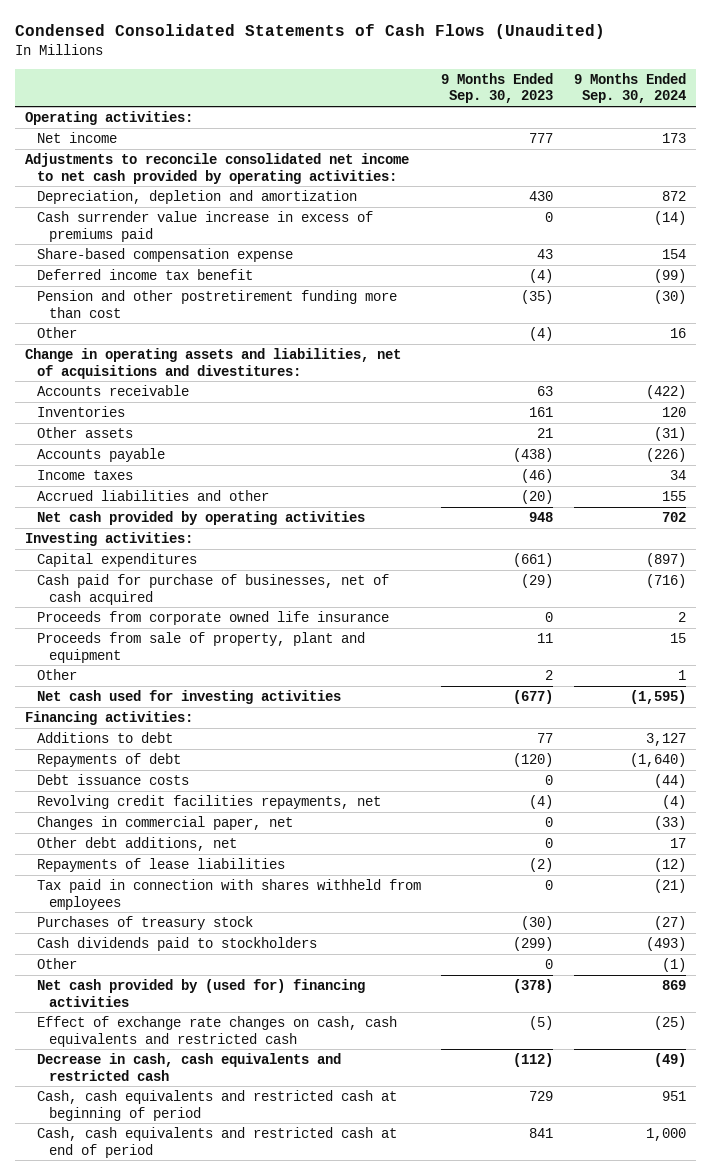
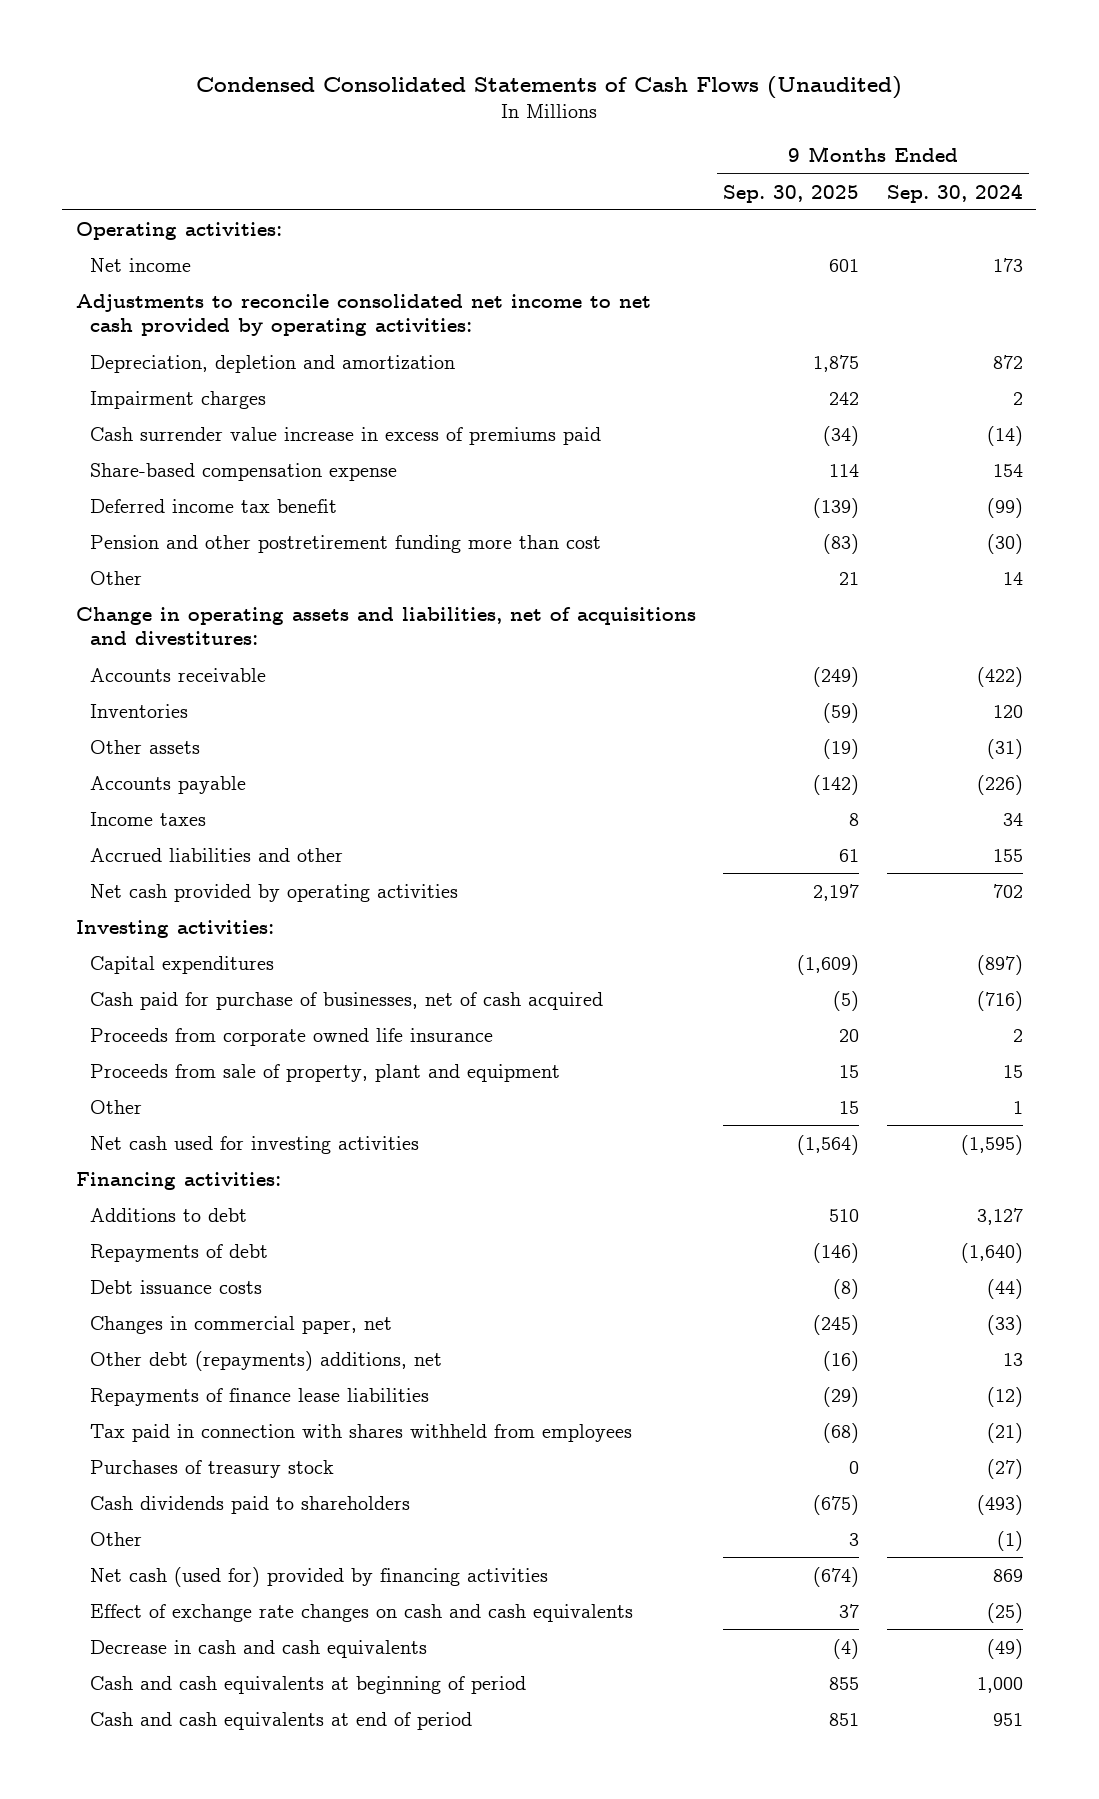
[441,72,554,104] 9 Months Ended Sep. 30, 2023 -> none
none -> [723,184,860,203] Sep. 30, 2025
none -> [89,390,266,409] Impairment charges
[670,327,687,338] 16 -> [1002,571,1023,585] 14
[36,794,381,809] Revolving credit facilities repayments, net -> none
[36,836,237,851] Other debt additions, net -> [89,1350,442,1371] Other debt (repayments) additions, net
[670,837,687,848] 17 -> [1002,1352,1023,1366] 13
[36,857,285,872] Repayments of lease liabilities -> [89,1387,429,1406] Repayments of finance lease liabilities
[36,936,317,951] Cash dividends paid to stockholders -> [89,1495,410,1514] Cash dividends paid to shareholders
[36,978,365,1007] Net cash provided by (used for) financing activities -> [89,1566,548,1587] Net cash (used for) provided by financing activities
[36,1015,397,1047] Effect of exchange rate changes on cash, cash equivalents and restricted cash -> [89,1603,633,1622] Effect of exchange rate changes on cash and cash equivalents
[36,1052,341,1081] Decrease in cash, cash equivalents and restricted cash -> [89,1639,427,1658] Decrease in cash and cash equivalents
[36,1089,397,1121] Cash, cash equivalents and restricted cash at beginning of period -> [89,1675,526,1694] Cash and cash equivalents at beginning of period
[662,1090,687,1101] 951 -> [976,1676,1023,1693] 1,000
[36,1126,397,1158] Cash, cash equivalents and restricted cash at end of period -> [89,1711,472,1730] Cash and cash equivalents at end of period
[646,1127,687,1141] 1,000 -> [992,1712,1023,1726] 951

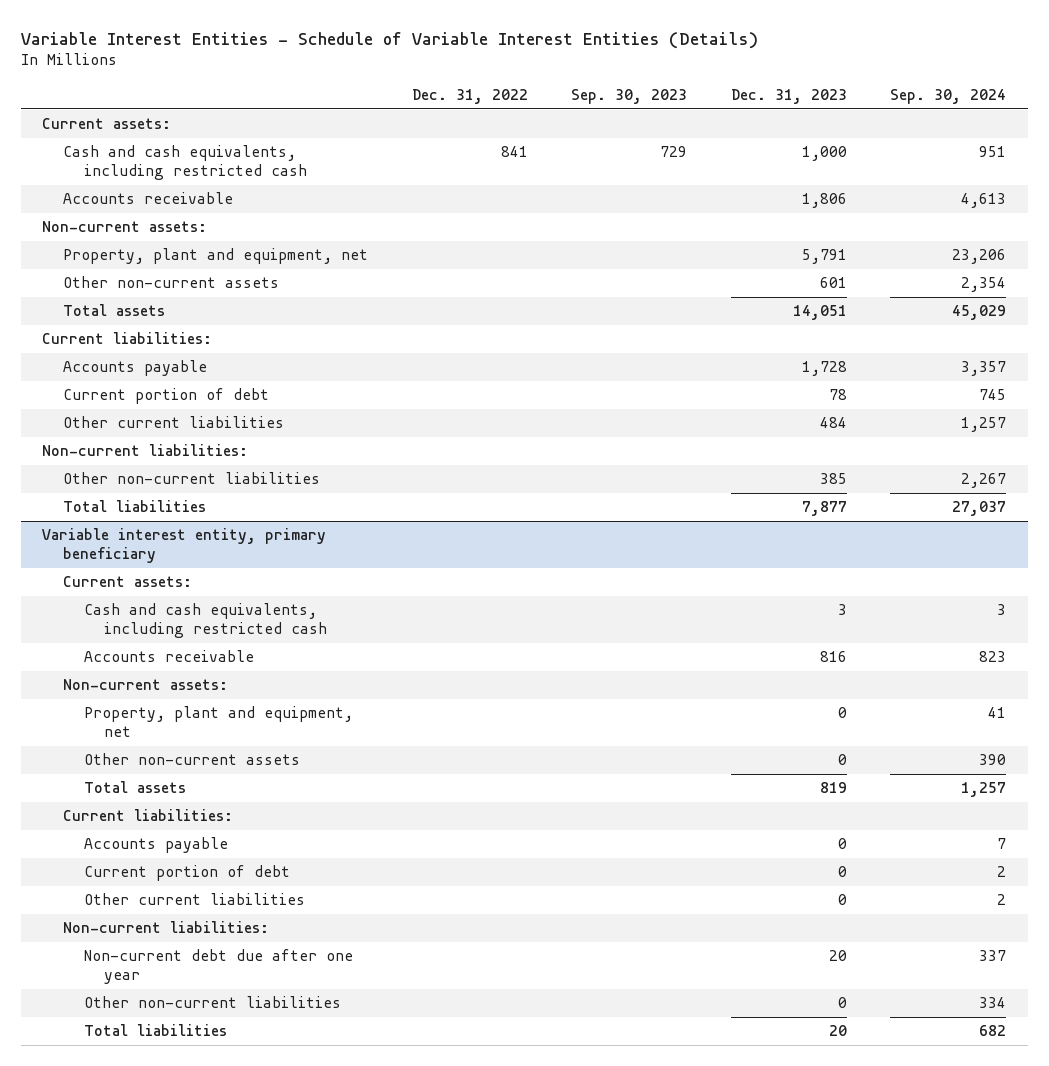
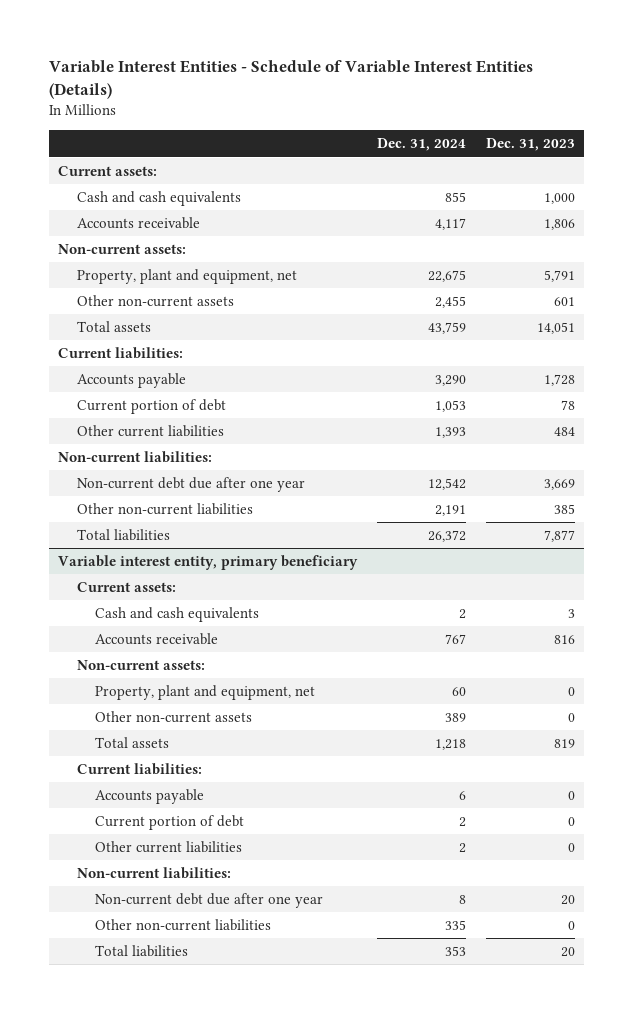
[411,89,528,105] Dec. 31, 2022 -> none
[571,89,688,105] Sep. 30, 2023 -> none
[890,89,1007,105] Sep. 30, 2024 -> none
none -> [376,138,466,152] Dec. 31, 2024
[63,145,307,181] Cash and cash equivalents, including restricted cash -> [76,191,241,207] Cash and cash equivalents
none -> [76,477,305,493] Non-current debt due after one year
[83,603,328,639] Cash and cash equivalents, including restricted cash -> [95,607,260,623] Cash and cash equivalents

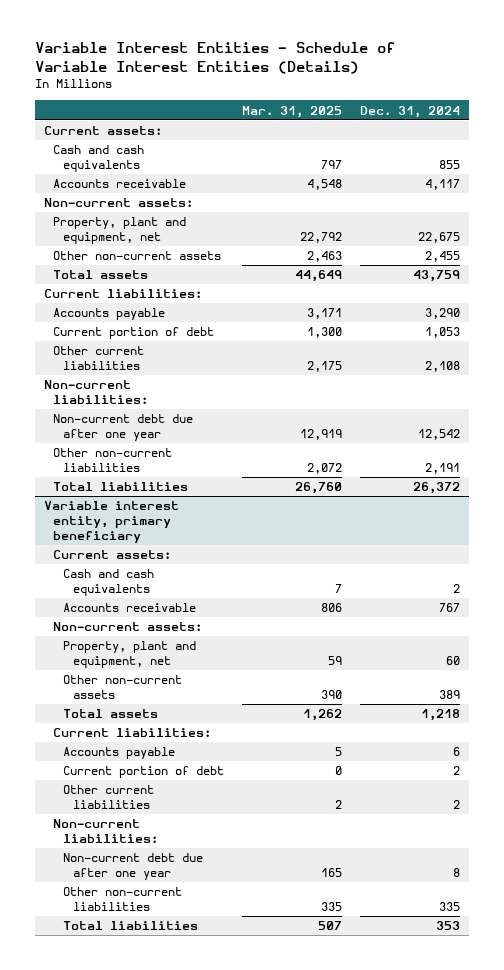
[485,138,575,152] Dec. 31, 2023 -> none
none -> [242,105,343,118] Mar. 31, 2025
[434,427,466,439] 1,393 -> [425,361,461,373] 2,108

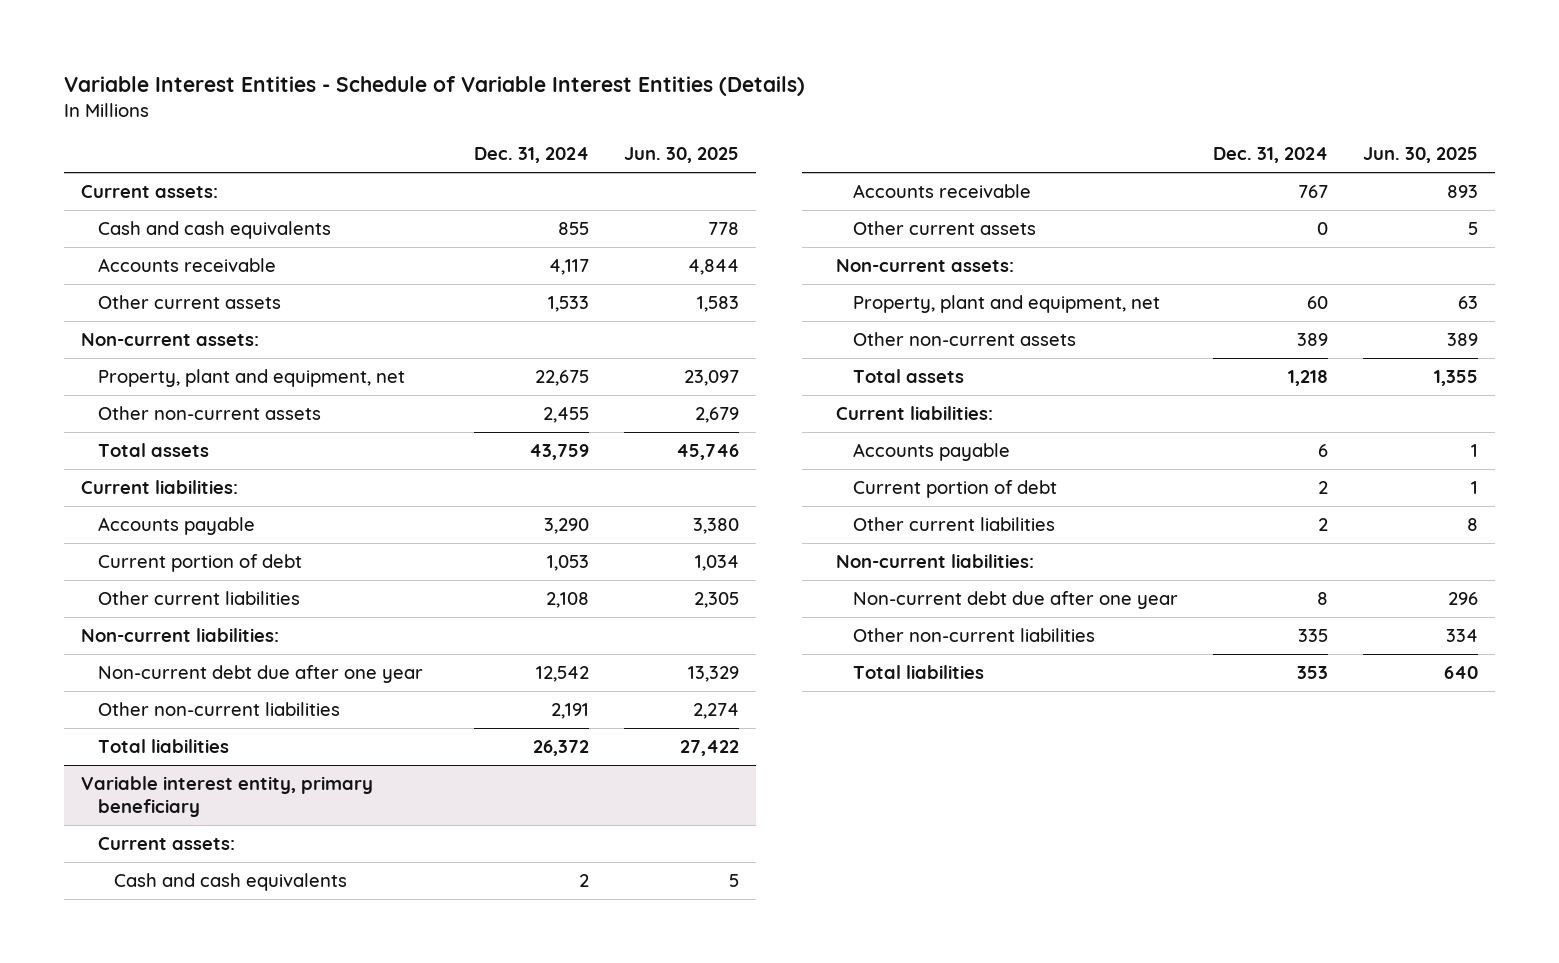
[242,105,343,118] Mar. 31, 2025 -> none
none -> [624,147,740,164] Jun. 30, 2025
none -> [97,294,281,309] Other current assets
none -> [852,220,1036,235] Other current assets

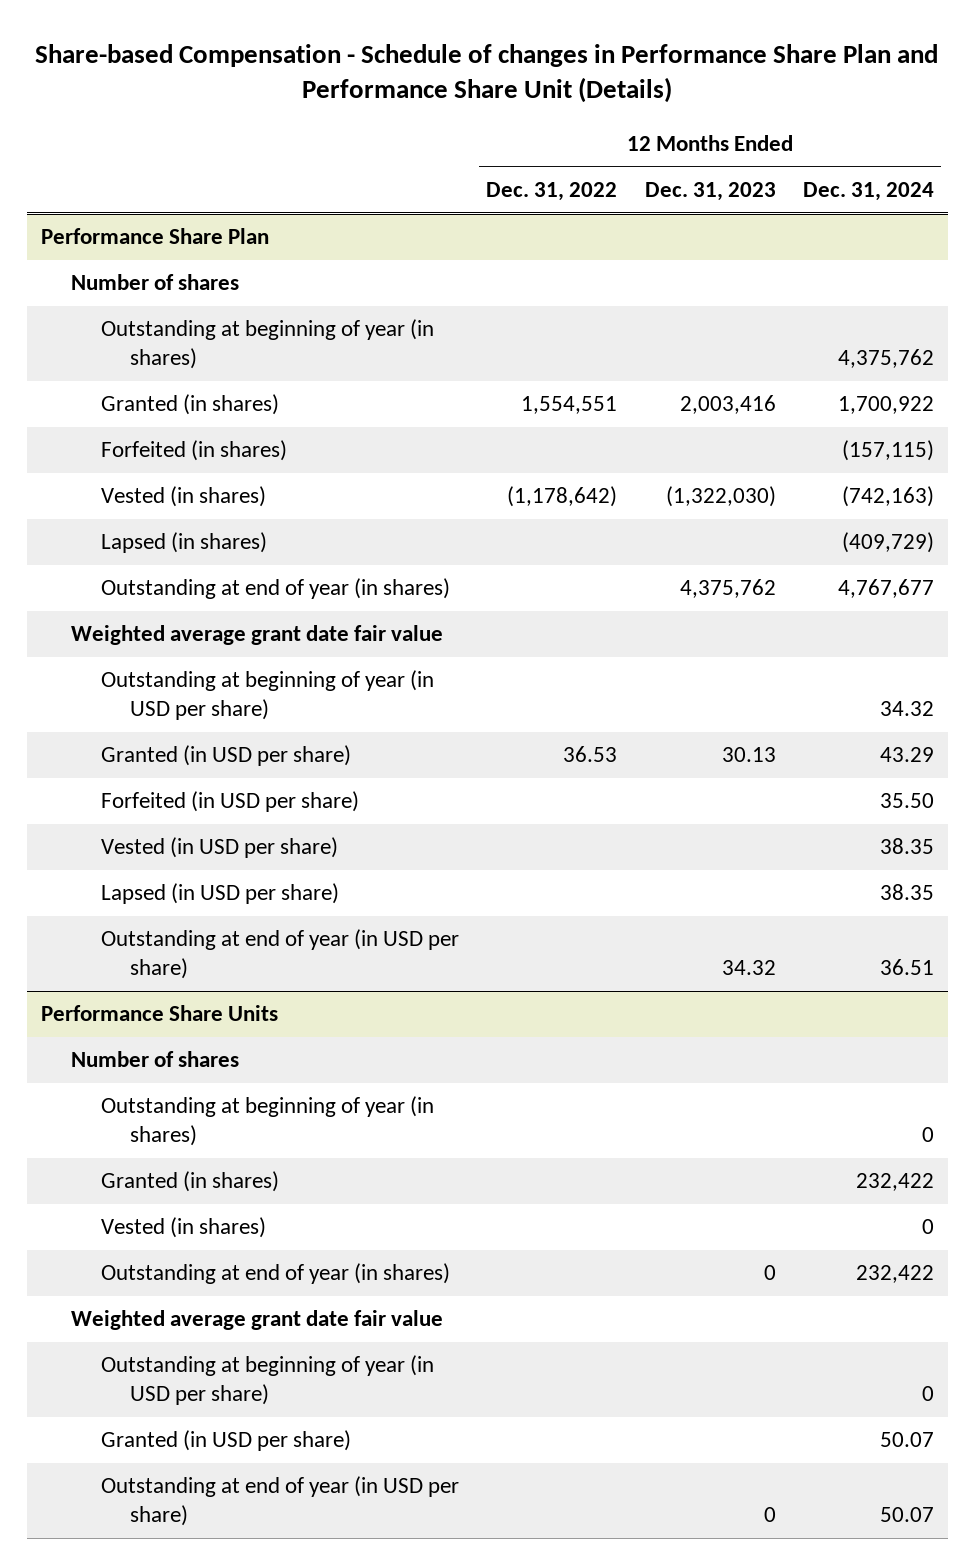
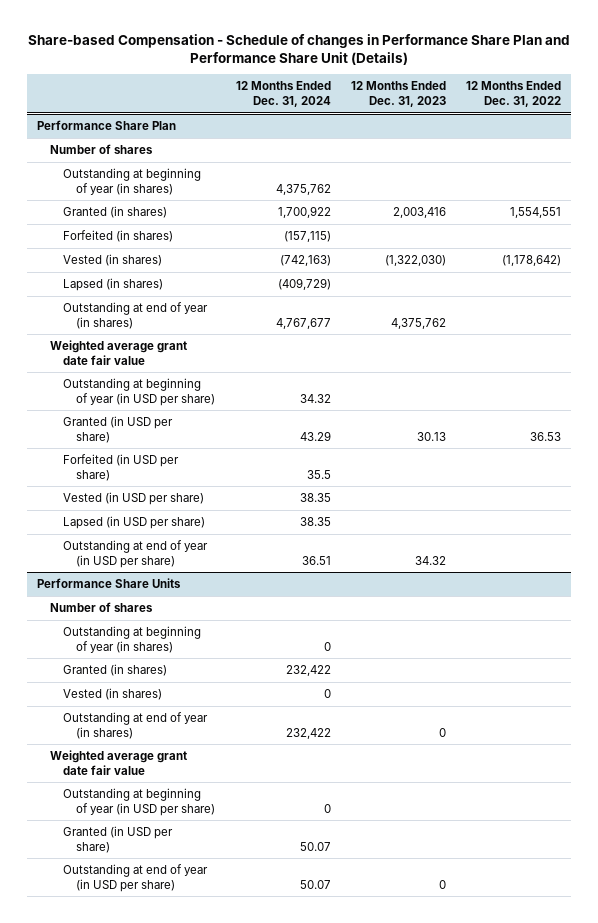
[880,793,935,809] 35.50 -> [306,469,331,479] 35.5

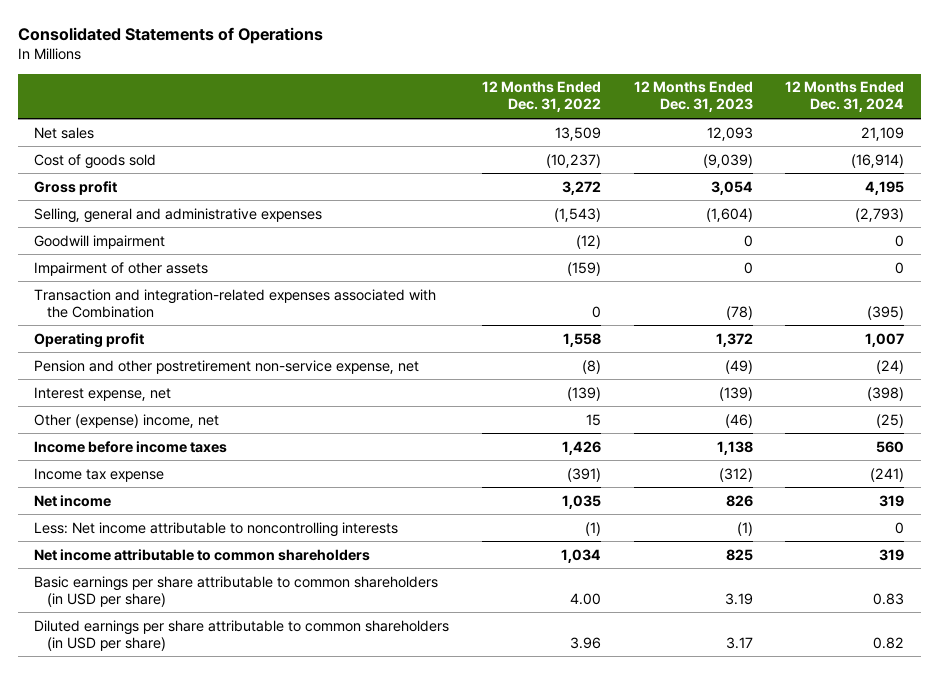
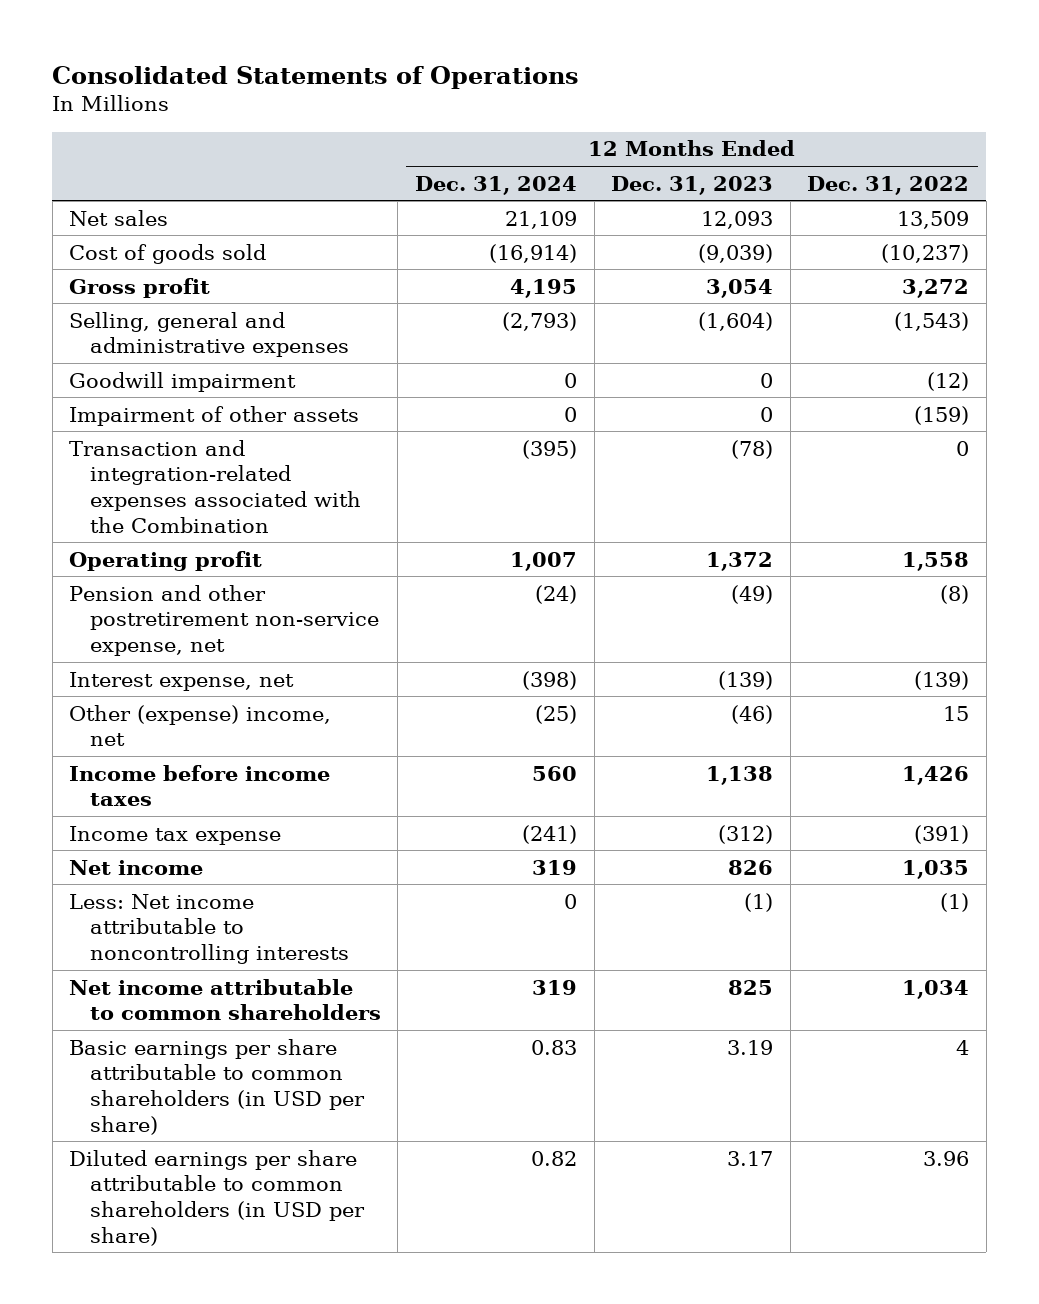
[569,592,601,605] 4.00 -> [956,1039,970,1055] 4

